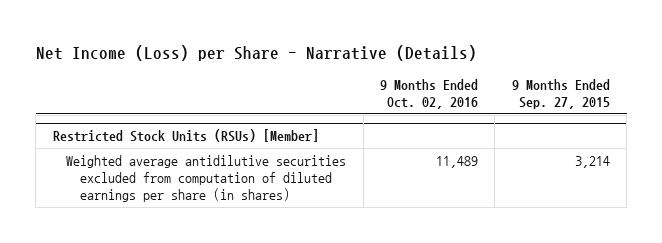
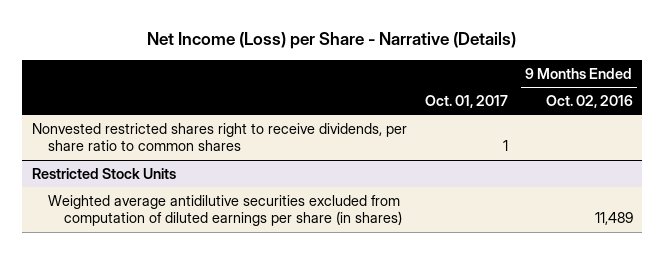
[511,78,610,109] 9 Months Ended Sep. 27, 2015 -> none
none -> [424,95,508,109] Oct. 01, 2017
none -> [31,122,407,152] Nonvested restricted shares right to receive dividends, per share ratio to common shares
[52,129,319,143] Restricted Stock Units (RSUs) [Member] -> [31,167,176,179] Restricted Stock Units

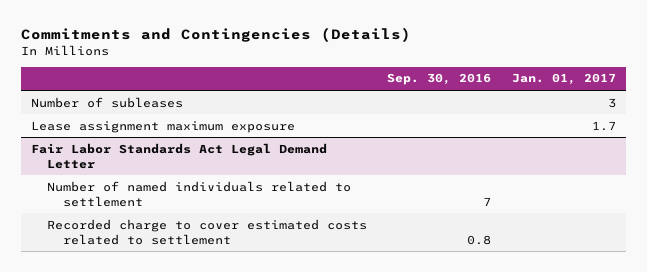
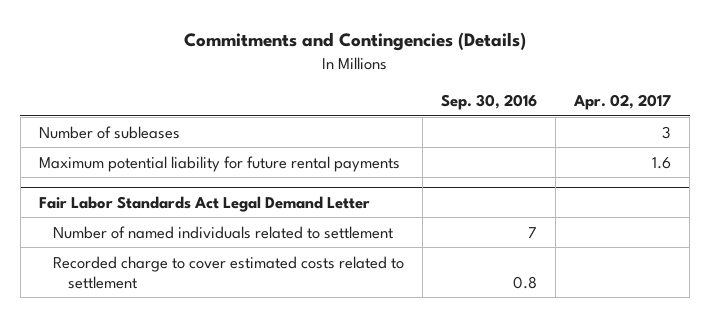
[511,73,616,86] Jan. 01, 2017 -> none
none -> [573,93,672,110] Apr. 02, 2017
[31,120,296,133] Lease assignment maximum exposure -> [38,155,400,172] Maximum potential liability for future rental payments

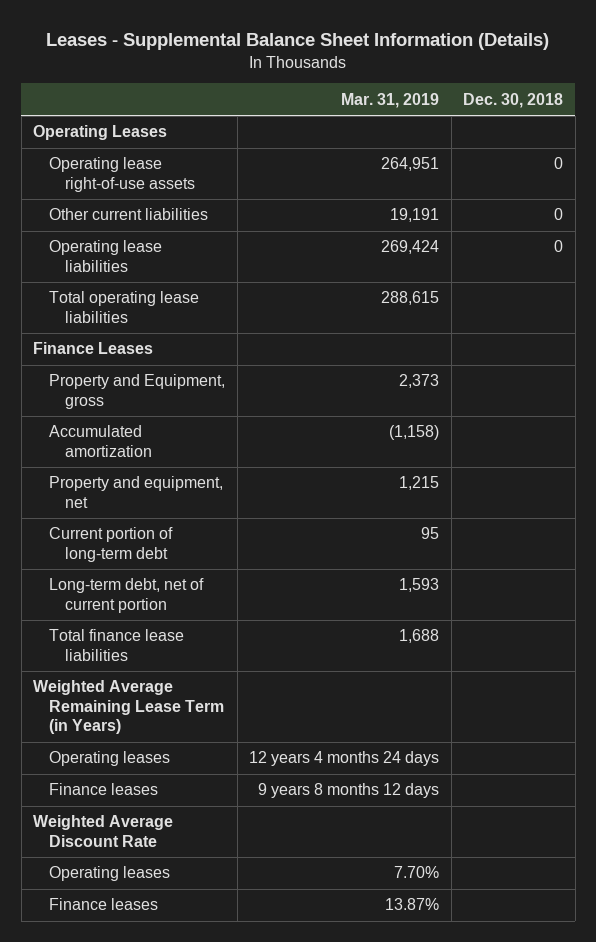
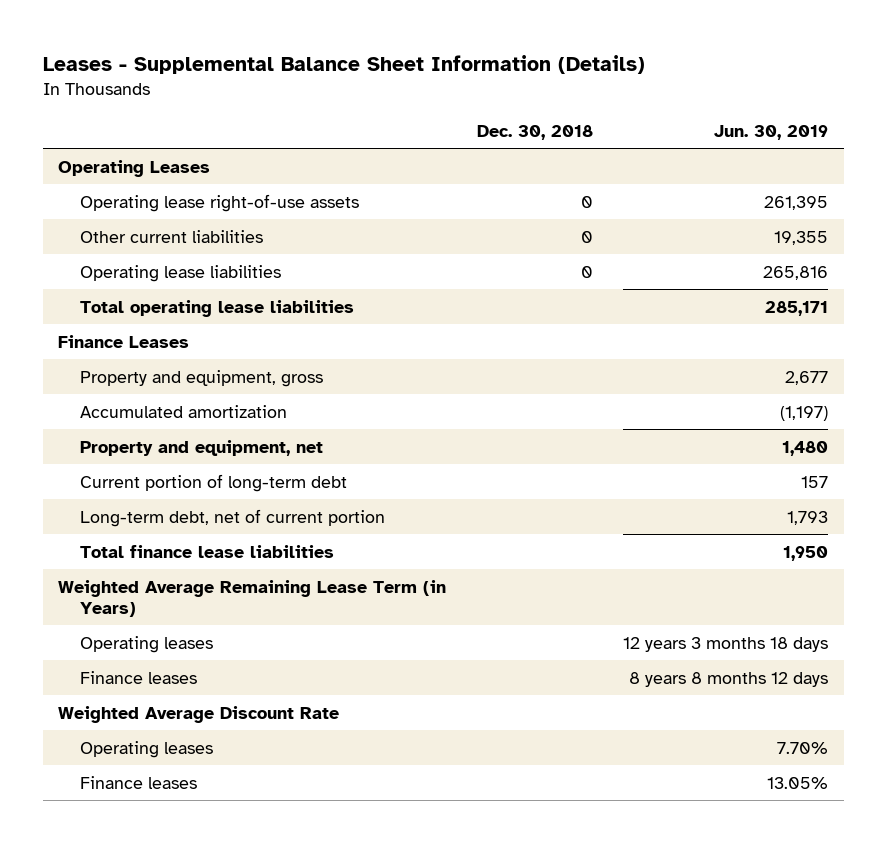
[341,92,440,108] Mar. 31, 2019 -> none
none -> [714,124,829,140] Jun. 30, 2019
[49,374,226,409] Property and Equipment, gross -> [79,369,323,387] Property and equipment, gross

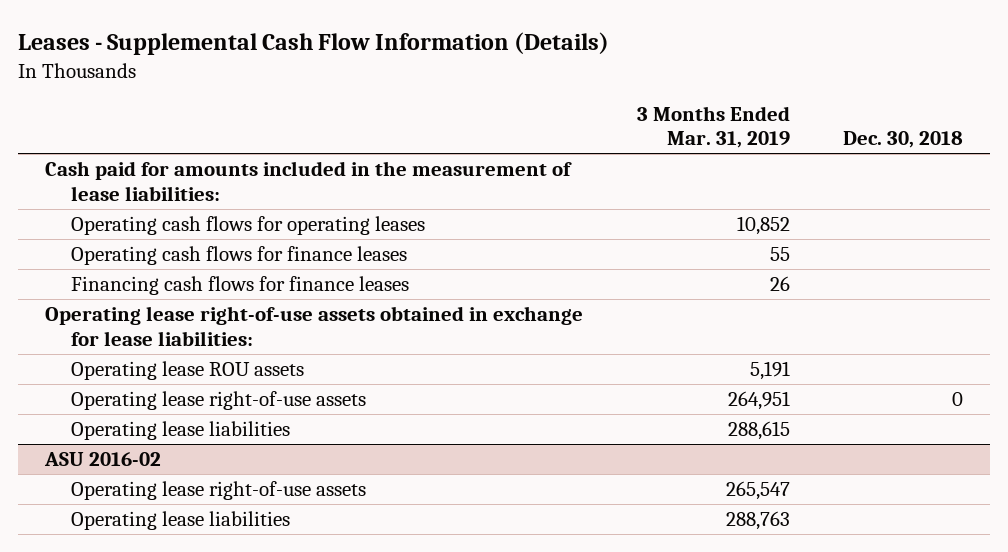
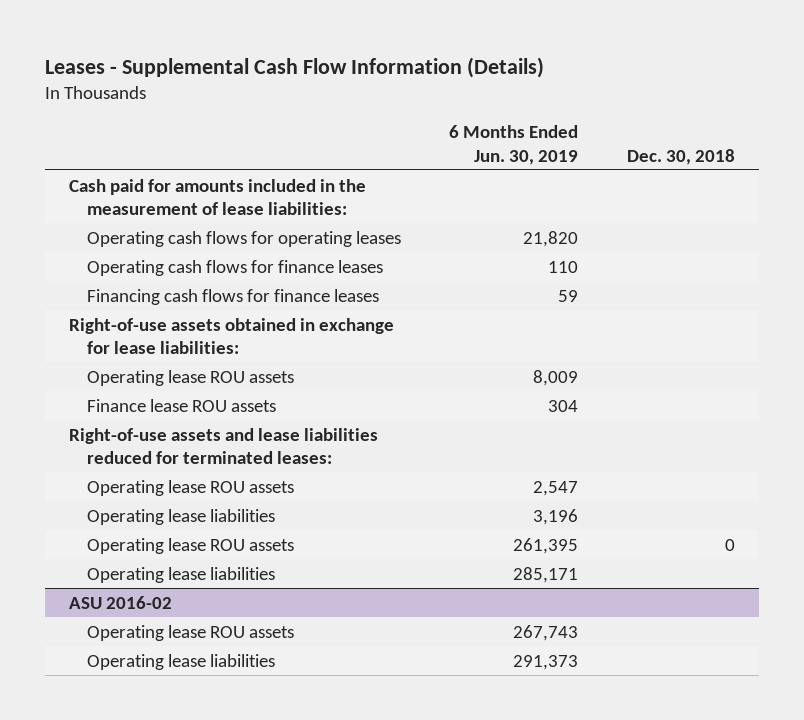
[636,105,790,149] 3 Months Ended Mar. 31, 2019 -> none
none -> [449,125,579,165] 6 Months Ended Jun. 30, 2019
[45,306,584,346] Operating lease right-of-use assets obtained in exchange for lease liabilities: -> [69,317,395,354] Right-of-use assets obtained in exchange for lease liabilities:
[71,391,367,411] Operating lease right-of-use assets -> none
none -> [86,398,276,412] Finance lease ROU assets
none -> [69,427,379,464] Right-of-use assets and lease liabilities reduced for terminated leases:
none -> [86,479,294,496] Operating lease ROU assets
none -> [86,537,294,554] Operating lease ROU assets
none -> [86,566,275,583] Operating lease liabilities
[71,481,367,501] Operating lease right-of-use assets -> [86,624,294,641] Operating lease ROU assets

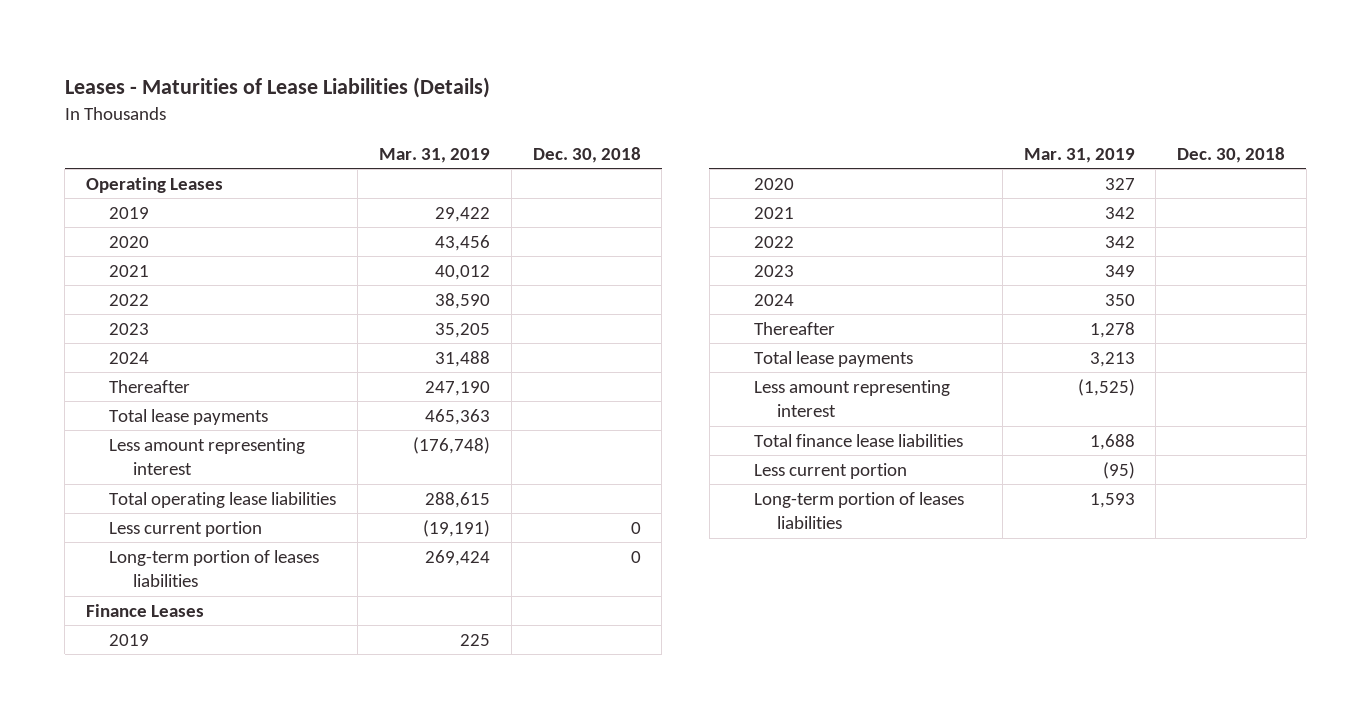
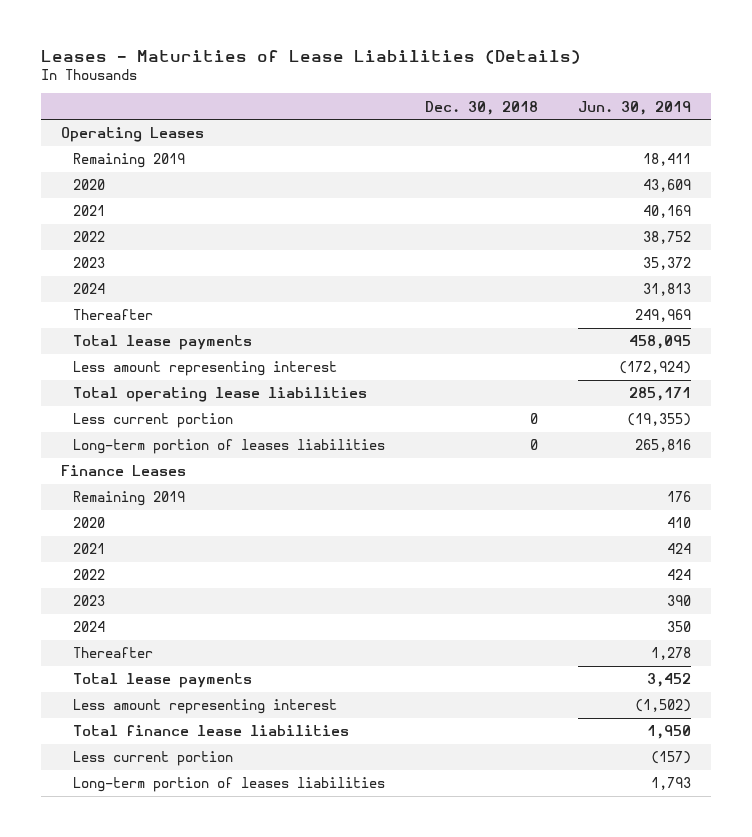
[379,147,491,163] Mar. 31, 2019 -> none
none -> [577,100,691,115] Jun. 30, 2019
[109,206,150,219] 2019 -> [73,153,186,169] Remaining 2019
[109,633,150,646] 2019 -> [73,491,186,507] Remaining 2019

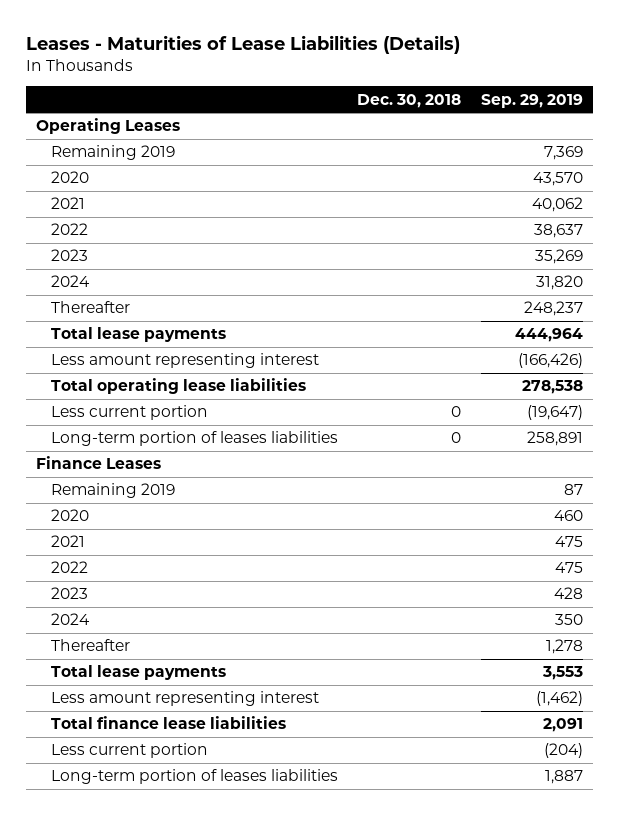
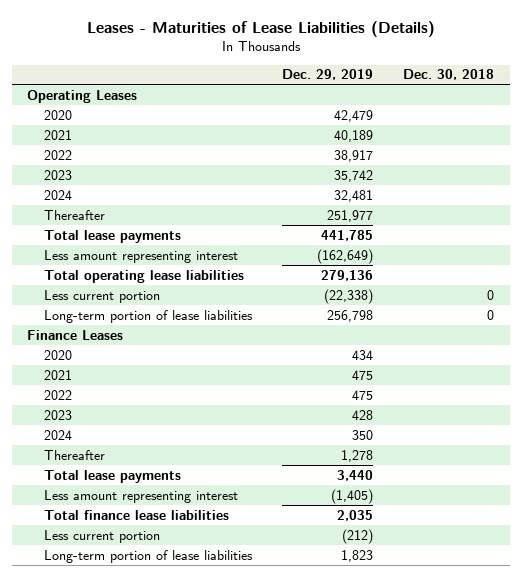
[481,93,584,108] Sep. 29, 2019 -> none
none -> [281,69,373,81] Dec. 29, 2019
[50,145,175,161] Remaining 2019 -> none
[50,431,338,447] Long-term portion of leases liabilities -> [43,309,253,323] Long-term portion of lease liabilities
[50,483,175,499] Remaining 2019 -> none
[50,769,338,785] Long-term portion of leases liabilities -> [43,549,253,563] Long-term portion of lease liabilities

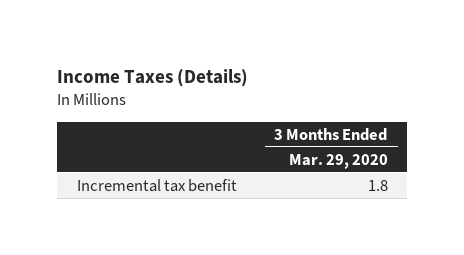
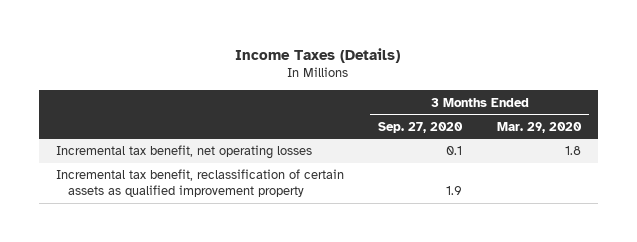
none -> [378,121,464,133] Sep. 27, 2020
[76,179,237,193] Incremental tax benefit -> [56,145,313,160] Incremental tax benefit, net operating losses
none -> [56,169,345,198] Incremental tax benefit, reclassification of certain assets as qualified improvement property

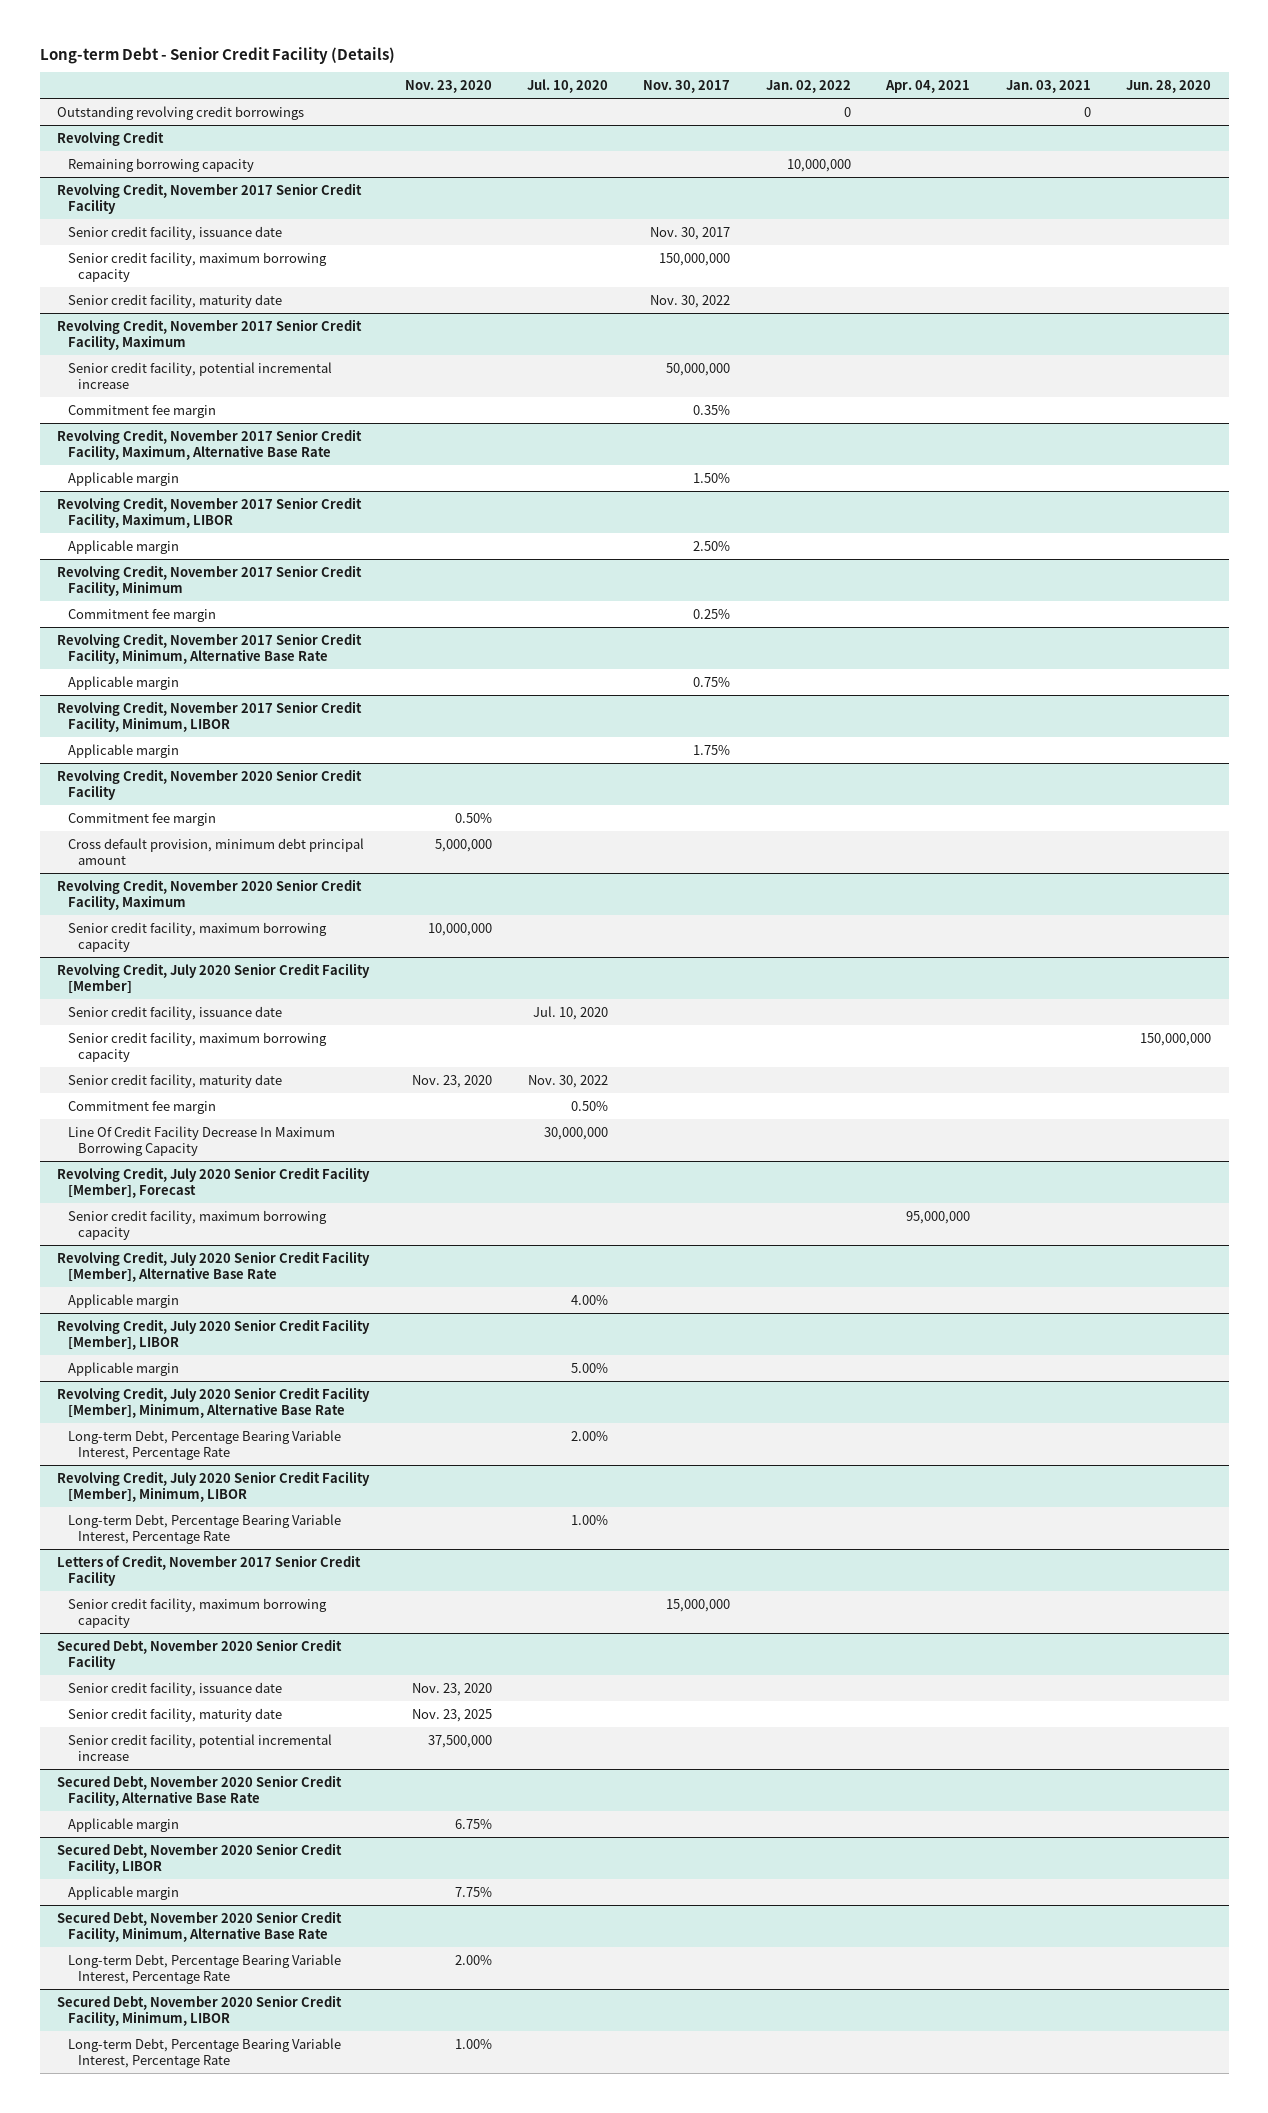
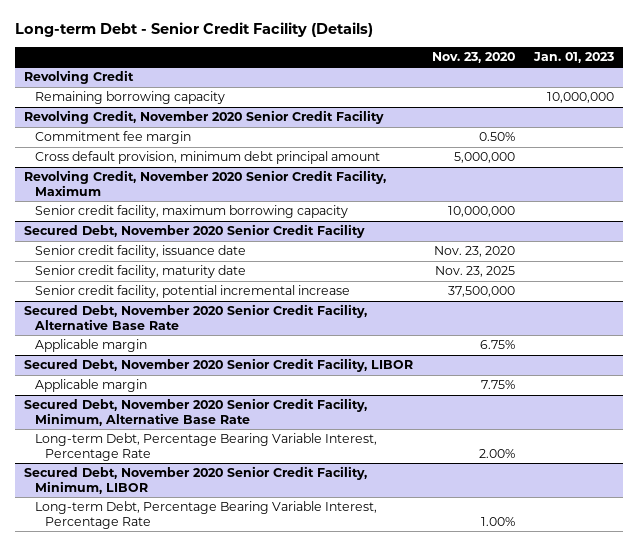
[527,79,609,94] Jul. 10, 2020 -> none
[643,80,731,94] Nov. 30, 2017 -> none
[765,80,851,94] Jan. 02, 2022 -> none
[885,80,971,94] Apr. 04, 2021 -> none
[1005,80,1091,94] Jan. 03, 2021 -> none
[1125,80,1211,94] Jun. 28, 2020 -> none
none -> [532,51,614,63] Jan. 01, 2023
[57,105,305,120] Outstanding revolving credit borrowings -> none
[57,182,363,214] Revolving Credit, November 2017 Senior Credit Facility -> none
[67,225,282,240] Senior credit facility, issuance date -> none
[67,251,327,282] Senior credit facility, maximum borrowing capacity -> none
[67,293,282,308] Senior credit facility, maturity date -> none
[57,318,363,350] Revolving Credit, November 2017 Senior Credit Facility, Maximum -> none
[67,361,332,389] Senior credit facility, potential incremental increase -> none
[67,404,216,418] Commitment fee margin -> none
[57,428,363,460] Revolving Credit, November 2017 Senior Credit Facility, Maximum, Alternative Base Rate -> none
[67,471,179,486] Applicable margin -> none
[57,496,363,528] Revolving Credit, November 2017 Senior Credit Facility, Maximum, LIBOR -> none
[67,539,179,554] Applicable margin -> none
[57,564,363,596] Revolving Credit, November 2017 Senior Credit Facility, Minimum -> none
[67,608,216,622] Commitment fee margin -> none
[57,632,363,664] Revolving Credit, November 2017 Senior Credit Facility, Minimum, Alternative Base Rate -> none
[67,675,179,690] Applicable margin -> none
[57,700,363,732] Revolving Credit, November 2017 Senior Credit Facility, Minimum, LIBOR -> none
[67,743,179,758] Applicable margin -> none
[57,962,371,994] Revolving Credit, July 2020 Senior Credit Facility [Member] -> none
[67,1005,282,1020] Senior credit facility, issuance date -> none
[67,1031,327,1062] Senior credit facility, maximum borrowing capacity -> none
[67,1073,282,1088] Senior credit facility, maturity date -> none
[67,1100,216,1114] Commitment fee margin -> none
[67,1125,335,1156] Line Of Credit Facility Decrease In Maximum Borrowing Capacity -> none
[57,1166,371,1198] Revolving Credit, July 2020 Senior Credit Facility [Member], Forecast -> none
[67,1209,327,1240] Senior credit facility, maximum borrowing capacity -> none
[57,1250,371,1282] Revolving Credit, July 2020 Senior Credit Facility [Member], Alternative Base Rate -> none
[67,1293,179,1308] Applicable margin -> none
[57,1318,371,1350] Revolving Credit, July 2020 Senior Credit Facility [Member], LIBOR -> none
[67,1361,179,1376] Applicable margin -> none
[57,1386,371,1418] Revolving Credit, July 2020 Senior Credit Facility [Member], Minimum, Alternative Base Rate -> none
[67,1429,341,1460] Long-term Debt, Percentage Bearing Variable Interest, Percentage Rate -> none
[57,1470,371,1502] Revolving Credit, July 2020 Senior Credit Facility [Member], Minimum, LIBOR -> none
[67,1513,341,1544] Long-term Debt, Percentage Bearing Variable Interest, Percentage Rate -> none
[57,1554,362,1586] Letters of Credit, November 2017 Senior Credit Facility -> none
[67,1597,327,1628] Senior credit facility, maximum borrowing capacity -> none

